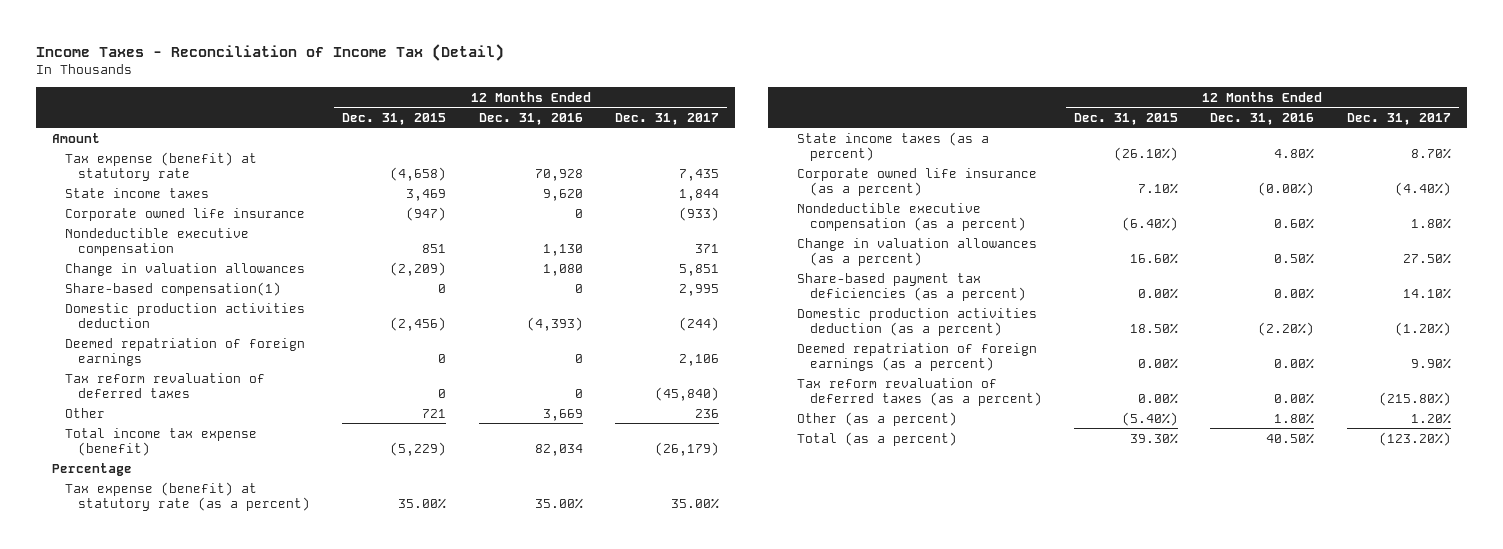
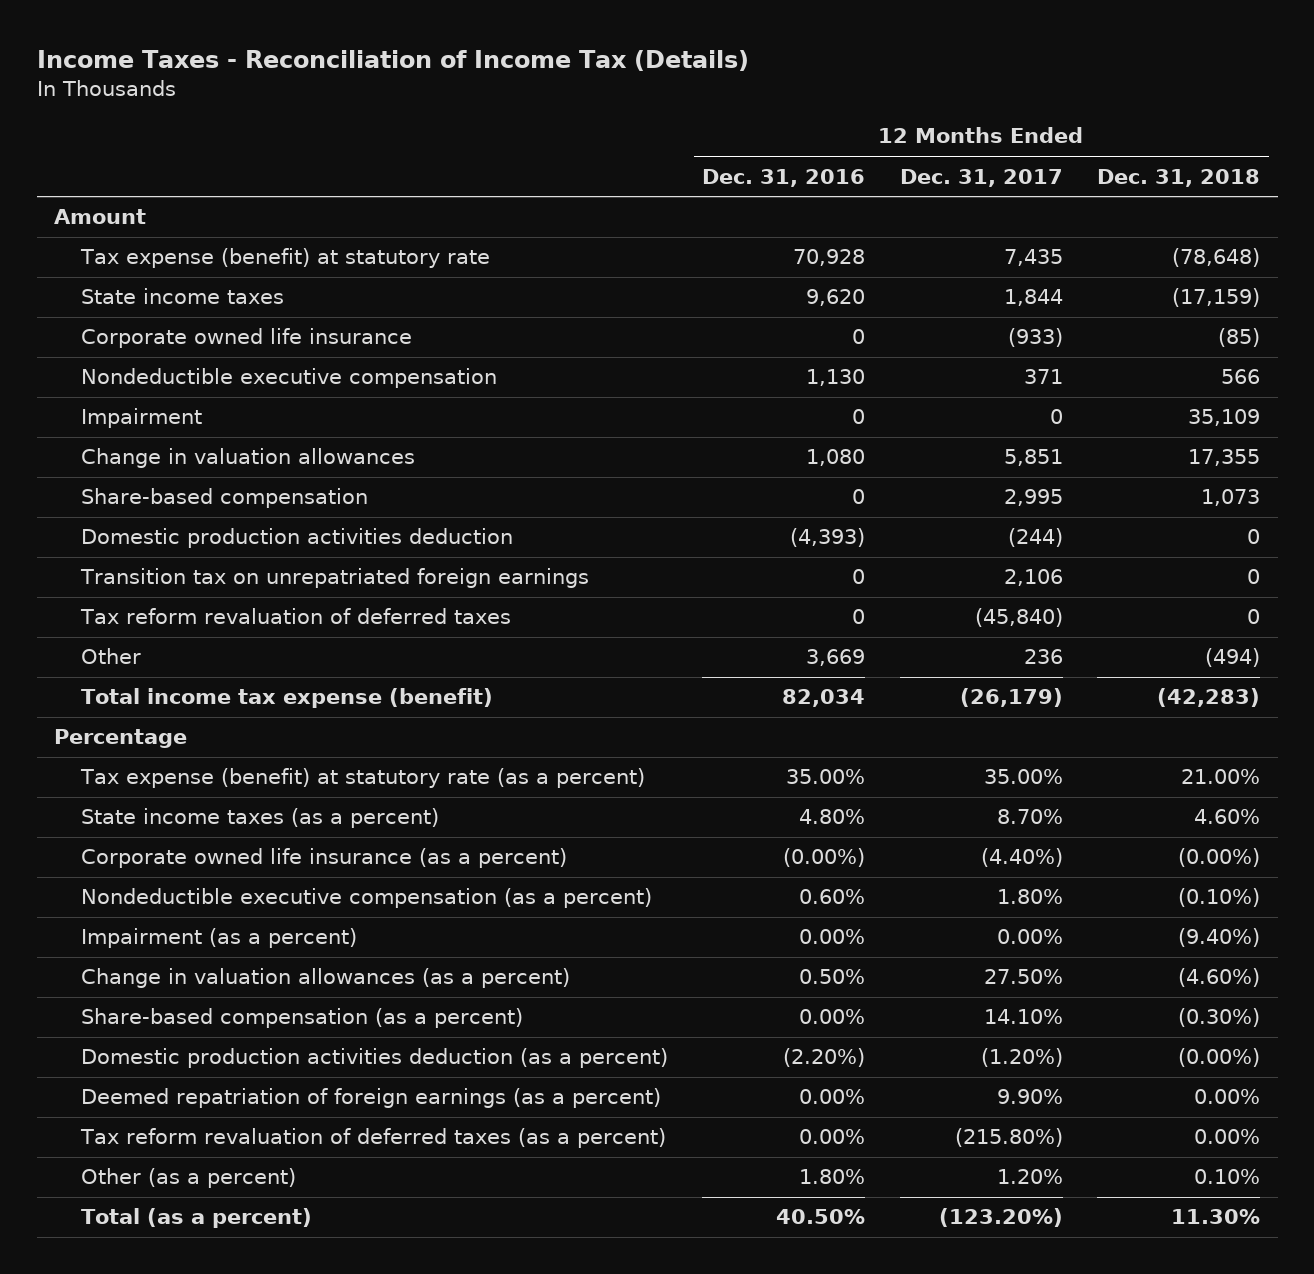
[36,43,505,61] Income Taxes - Reconciliation of Income Tax (Detail) -> [36,50,749,72] Income Taxes - Reconciliation of Income Tax (Details)
[342,112,447,125] Dec. 31, 2015 -> none
none -> [1097,168,1261,187] Dec. 31, 2018
none -> [80,408,202,429] Impairment
[65,281,282,296] Share-based compensation(1) -> [80,488,368,509] Share-based compensation
[65,337,306,366] Deemed repatriation of foreign earnings -> [79,568,589,589] Transition tax on unrepatriated foreign earnings
none -> [80,928,357,949] Impairment (as a percent)
[796,272,1026,301] Share-based payment tax deficiencies (as a percent) -> [80,1008,523,1029] Share-based compensation (as a percent)

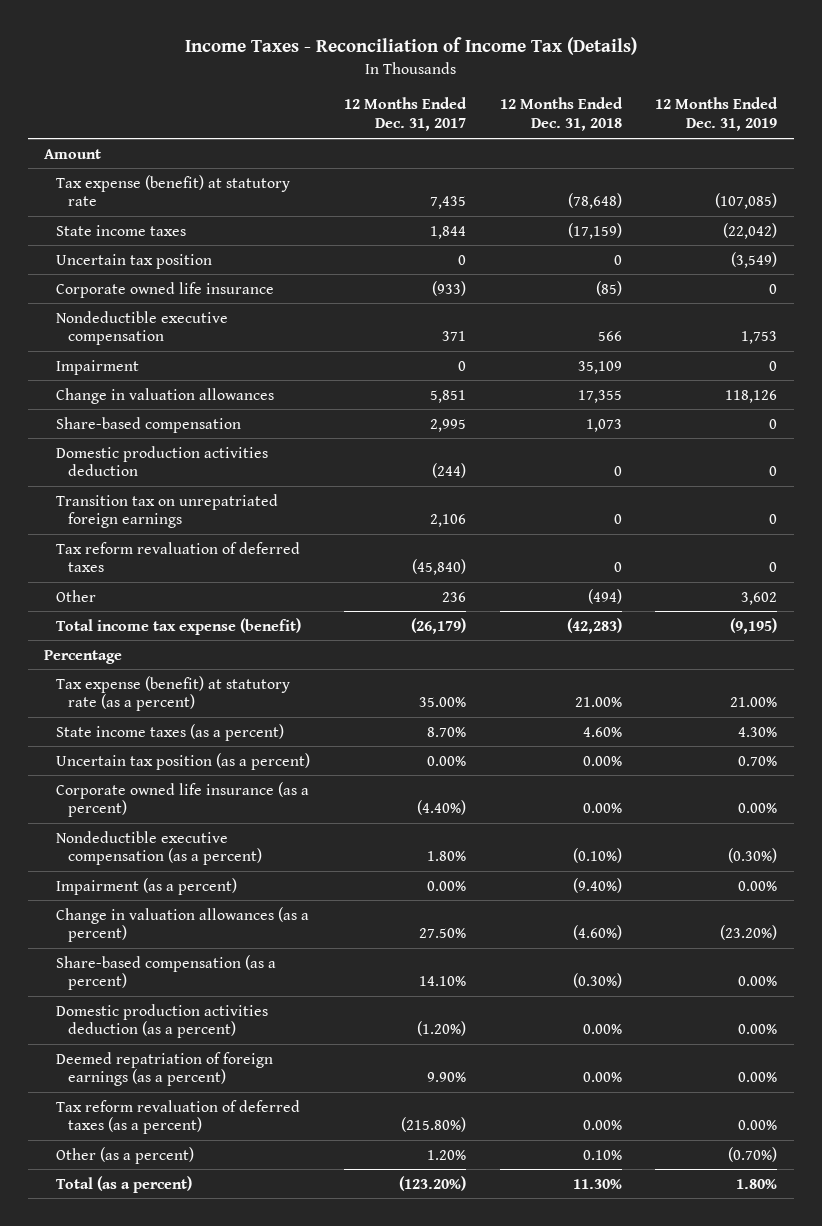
[702,168,866,187] Dec. 31, 2016 -> none
none -> [655,97,779,132] 12 Months Ended Dec. 31, 2019
none -> [56,253,213,269] Uncertain tax position
none -> [56,752,311,770] Uncertain tax position (as a percent)
[1178,848,1261,868] (0.00%) -> [582,803,622,814] 0.00%
[1178,1048,1261,1068] (0.00%) -> [582,1024,622,1035] 0.00%

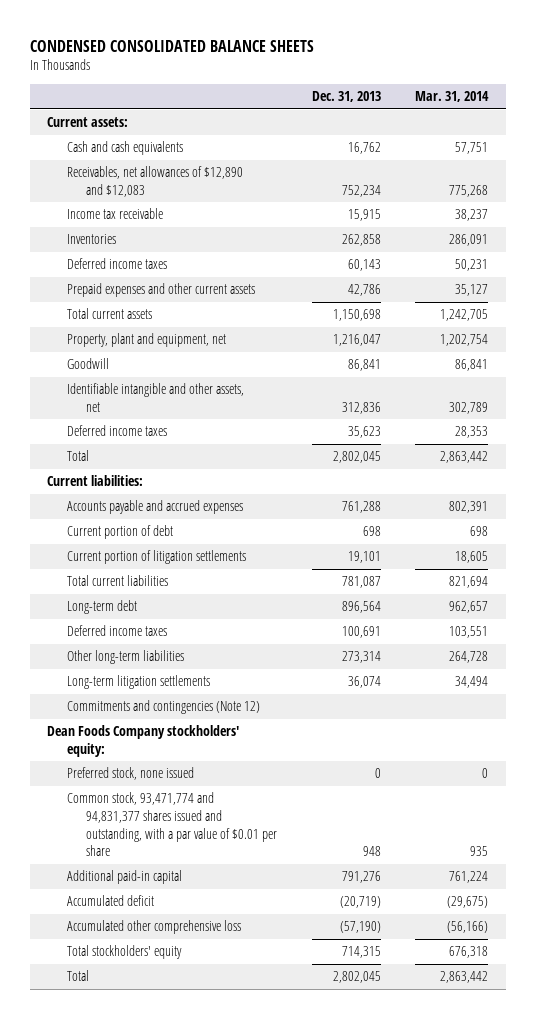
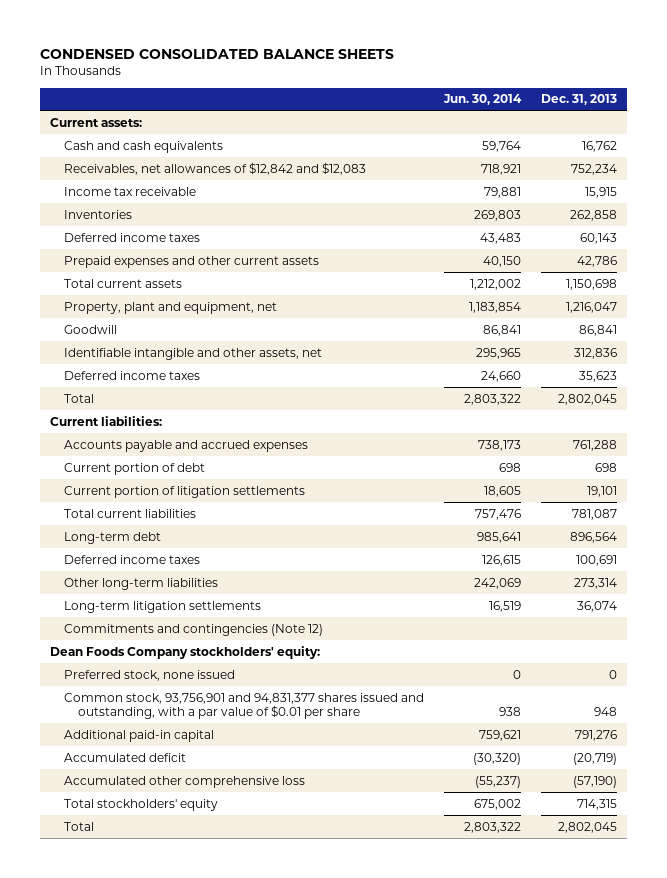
[415,91,490,103] Mar. 31, 2014 -> none
none -> [442,94,522,106] Jun. 30, 2014
[66,166,243,197] Receivables, net allowances of $12,890 and $12,083 -> [63,161,366,175] Receivables, net allowances of $12,842 and $12,083
[66,792,278,857] Common stock, 93,471,774 and 94,831,377 shares issued and outstanding, with a par value of $0.01 per share -> [63,692,424,719] Common stock, 93,756,901 and 94,831,377 shares issued and outstanding, with a par value of $0.01 per share

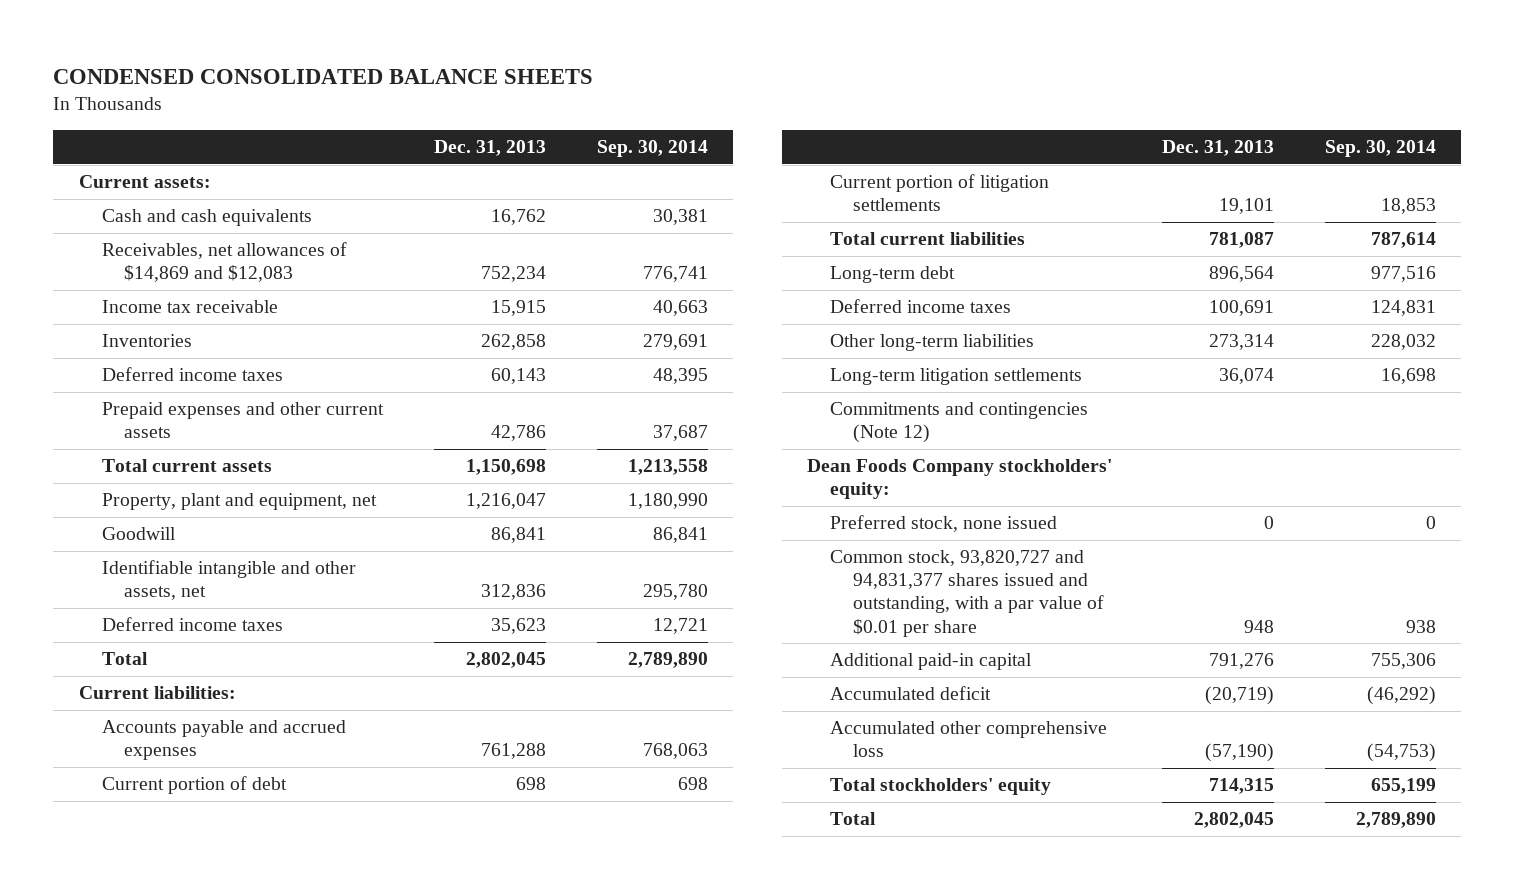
[442,94,522,106] Jun. 30, 2014 -> none
none -> [596,140,708,158] Sep. 30, 2014
[63,161,366,175] Receivables, net allowances of $12,842 and $12,083 -> [101,242,347,283] Receivables, net allowances of $14,869 and $12,083
[63,692,424,719] Common stock, 93,756,901 and 94,831,377 shares issued and outstanding, with a par value of $0.01 per share -> [829,550,1104,637] Common stock, 93,820,727 and 94,831,377 shares issued and outstanding, with a par value of $0.01 per share

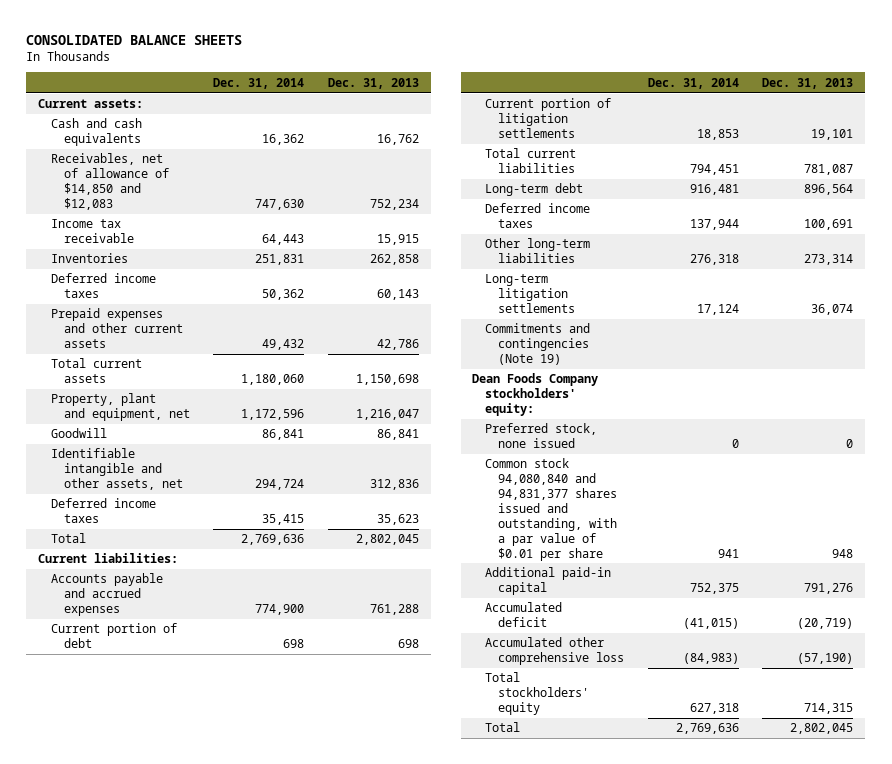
[53,68,594,84] CONDENSED CONSOLIDATED BALANCE SHEETS -> [26,34,243,45] CONSOLIDATED BALANCE SHEETS
[596,140,708,158] Sep. 30, 2014 -> none
none -> [213,77,305,89] Dec. 31, 2014
[101,242,347,283] Receivables, net allowances of $14,869 and $12,083 -> [50,153,169,210] Receivables, net of allowance of $14,850 and $12,083
[829,402,1088,444] Commitments and contingencies (Note 12) -> [485,323,591,366] Commitments and contingencies (Note 19)
[829,550,1104,637] Common stock, 93,820,727 and 94,831,377 shares issued and outstanding, with a par value of $0.01 per share -> [485,458,617,561] Common stock 94,080,840 and 94,831,377 shares issued and outstanding, with a par value of $0.01 per share

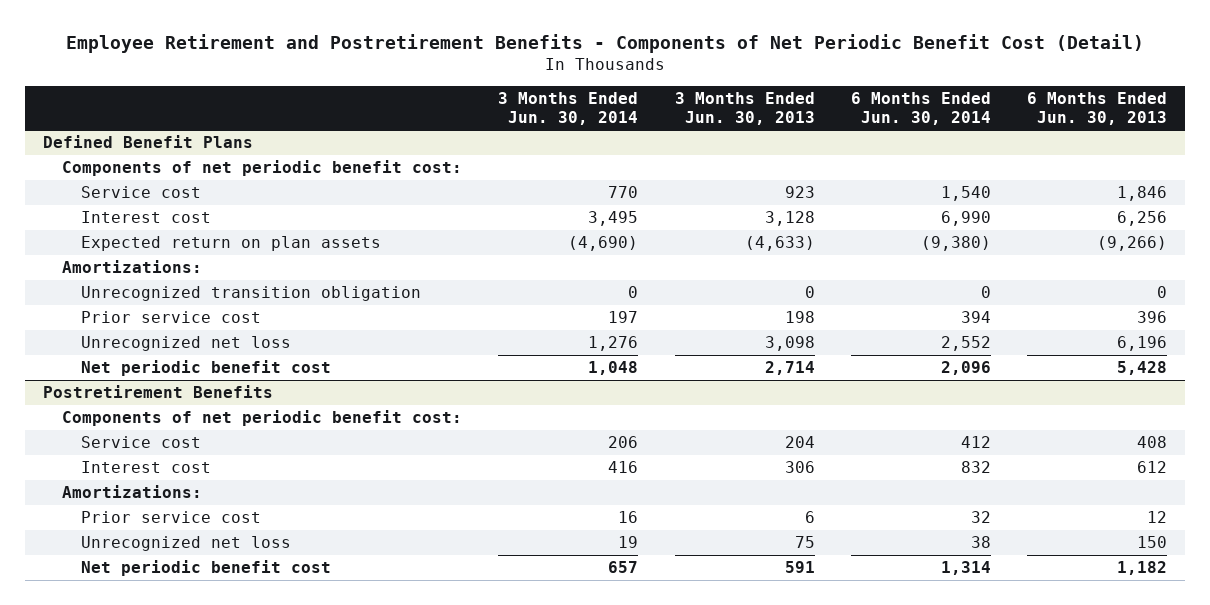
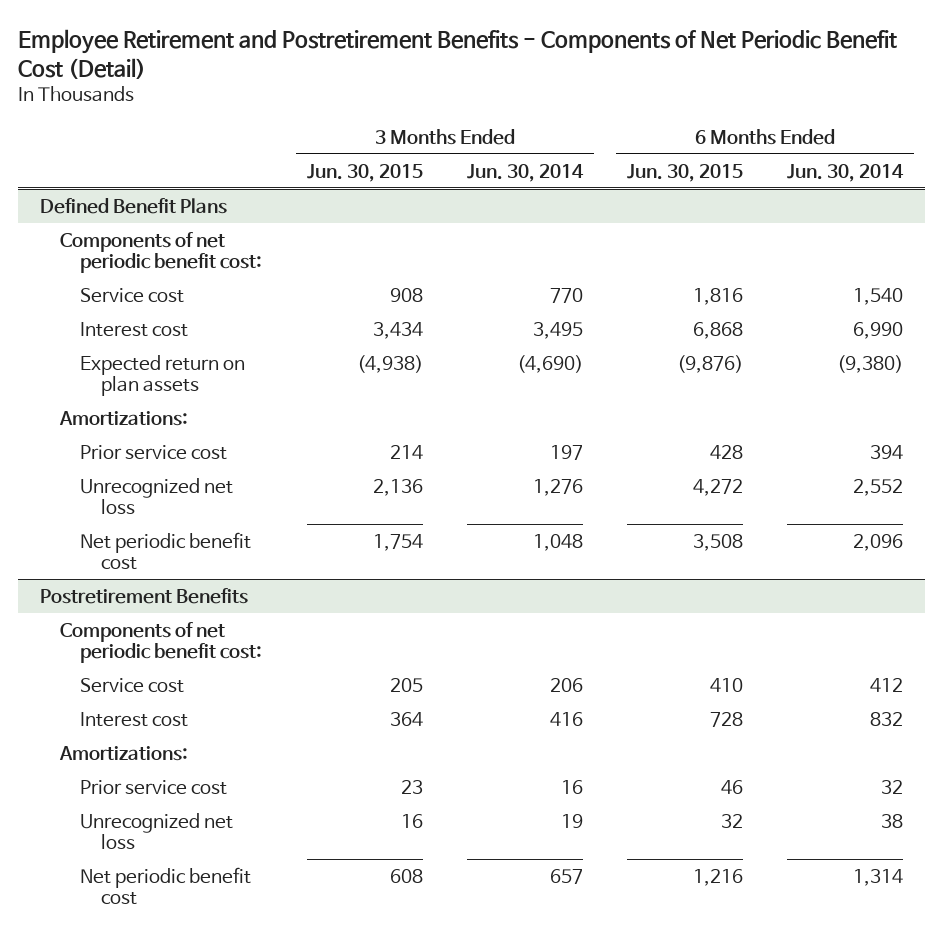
[674,91,815,125] 3 Months Ended Jun. 30, 2013 -> none
[1027,91,1168,125] 6 Months Ended Jun. 30, 2013 -> none
none -> [306,163,423,182] Jun. 30, 2015
none -> [626,163,743,182] Jun. 30, 2015
[80,285,421,301] Unrecognized transition obligation -> none

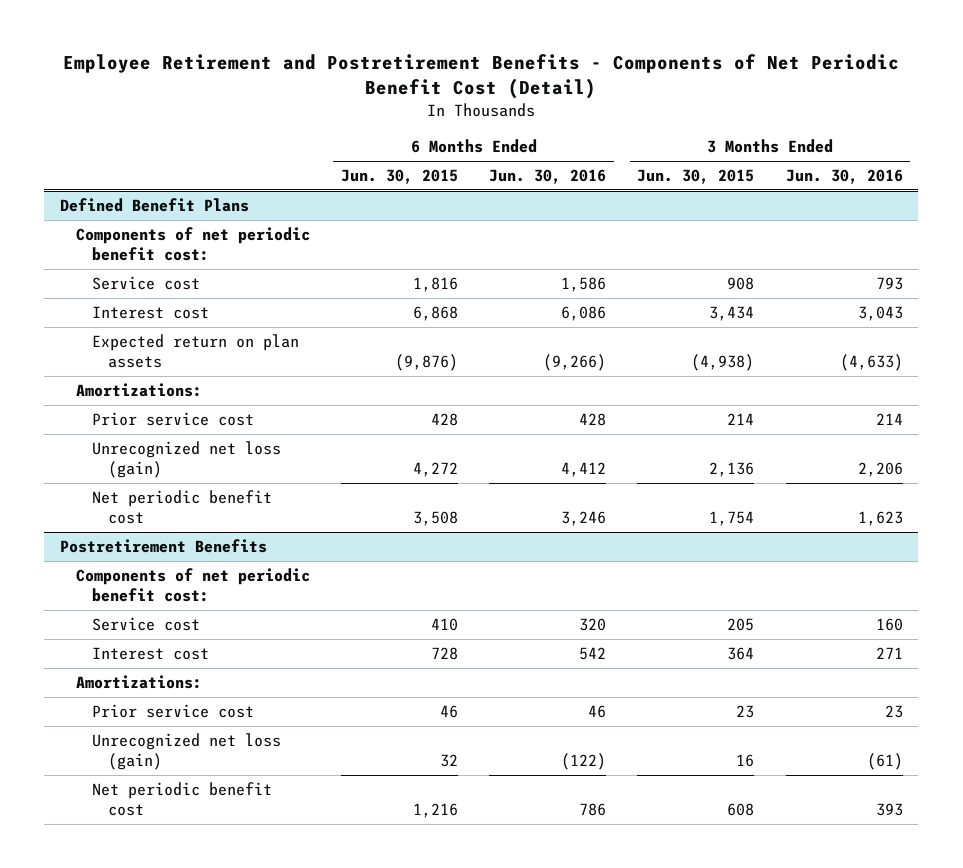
[466,163,584,182] Jun. 30, 2014 -> none
[786,163,904,182] Jun. 30, 2014 -> none
none -> [489,169,607,185] Jun. 30, 2016
none -> [785,169,903,185] Jun. 30, 2016
[80,477,234,516] Unrecognized net loss -> [91,441,281,479] Unrecognized net loss (gain)
[80,812,234,851] Unrecognized net loss -> [91,733,281,771] Unrecognized net loss (gain)

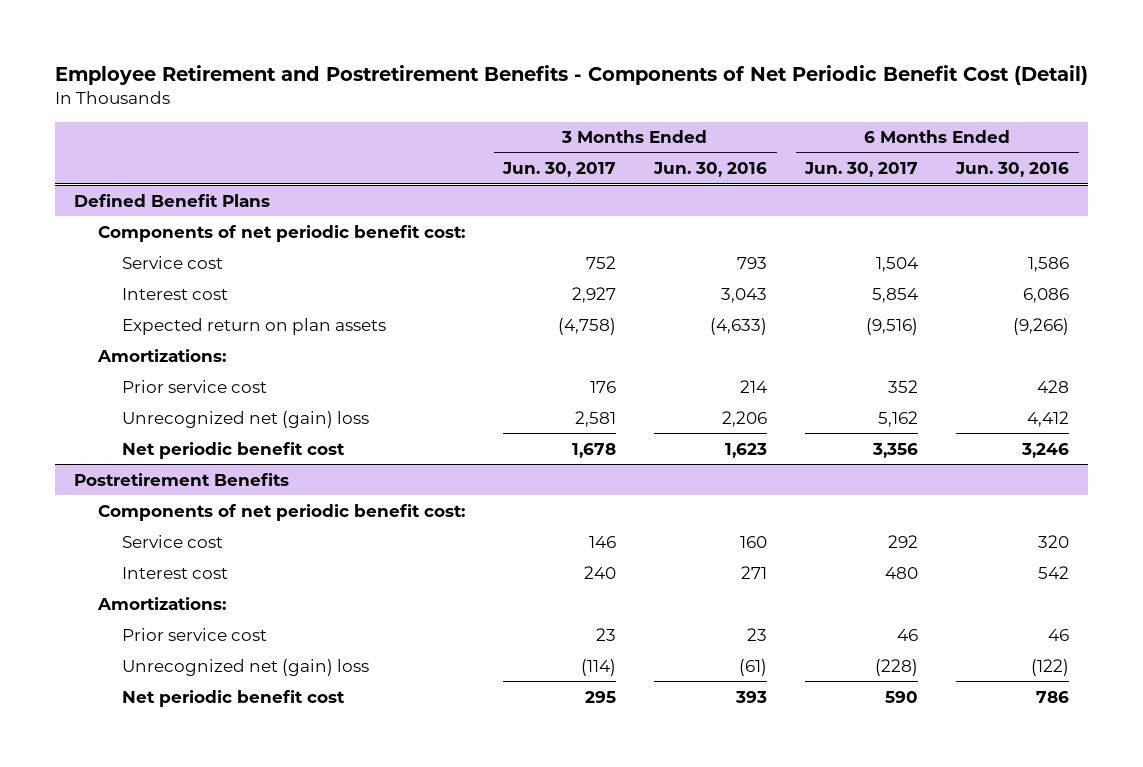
[341,169,459,185] Jun. 30, 2015 -> none
[637,169,755,185] Jun. 30, 2015 -> none
none -> [502,162,617,178] Jun. 30, 2017
none -> [804,162,919,178] Jun. 30, 2017
[91,441,281,479] Unrecognized net loss (gain) -> [122,410,370,428] Unrecognized net (gain) loss
[91,733,281,771] Unrecognized net loss (gain) -> [122,658,370,676] Unrecognized net (gain) loss

